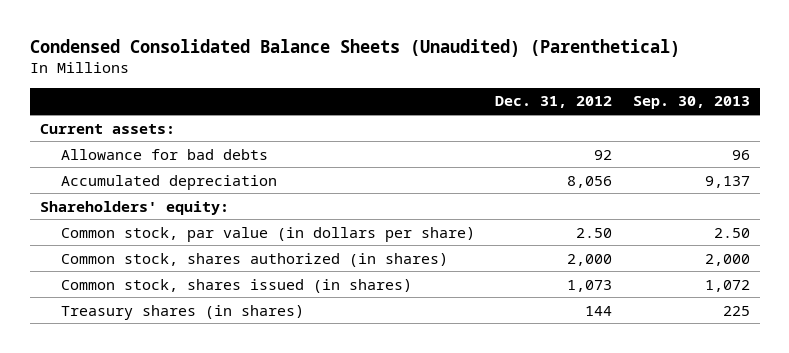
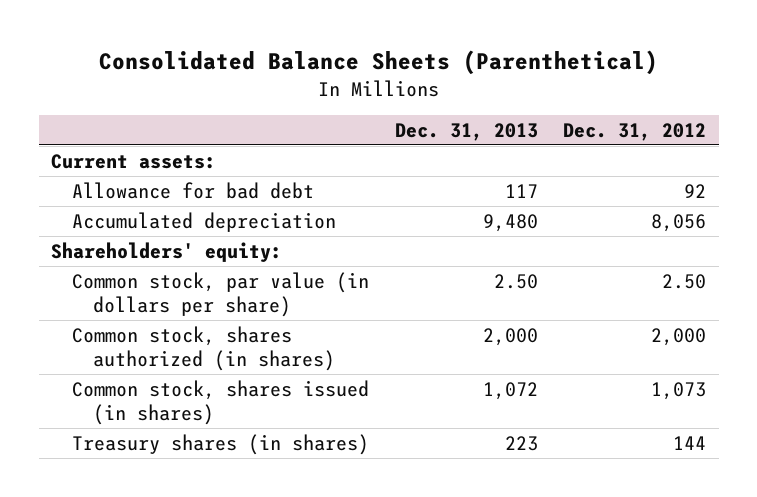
[29,38,680,57] Condensed Consolidated Balance Sheets (Unaudited) (Parenthetical) -> [98,50,658,76] Consolidated Balance Sheets (Parenthetical)
[632,96,750,110] Sep. 30, 2013 -> none
none -> [394,122,538,141] Dec. 31, 2013
[61,148,269,160] Allowance for bad debts -> [72,181,315,199] Allowance for bad debt

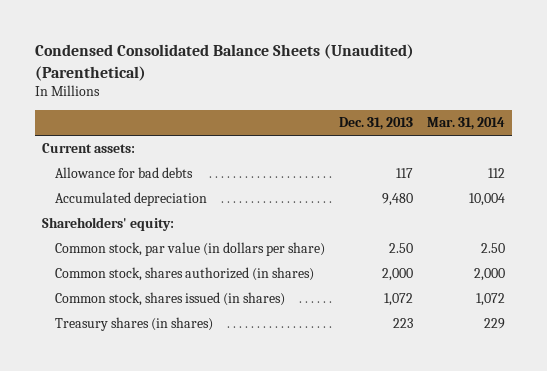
[98,50,658,76] Consolidated Balance Sheets (Parenthetical) -> [34,44,414,81] Condensed Consolidated Balance Sheets (Unaudited) (Parenthetical)
[562,122,706,141] Dec. 31, 2012 -> none
none -> [426,117,505,131] Mar. 31, 2014
[72,181,315,199] Allowance for bad debt -> [54,167,193,179] Allowance for bad debts

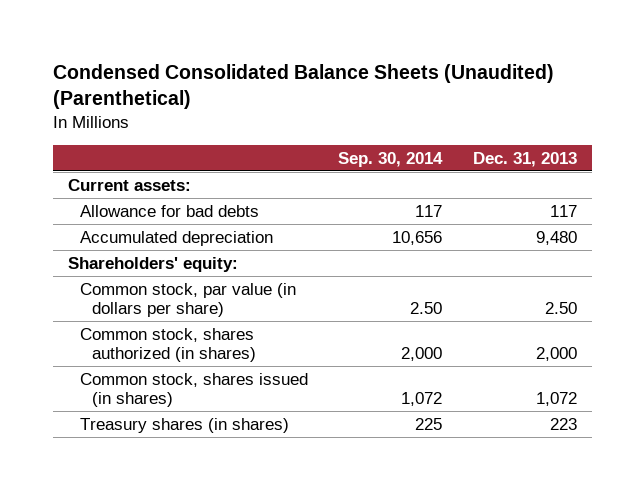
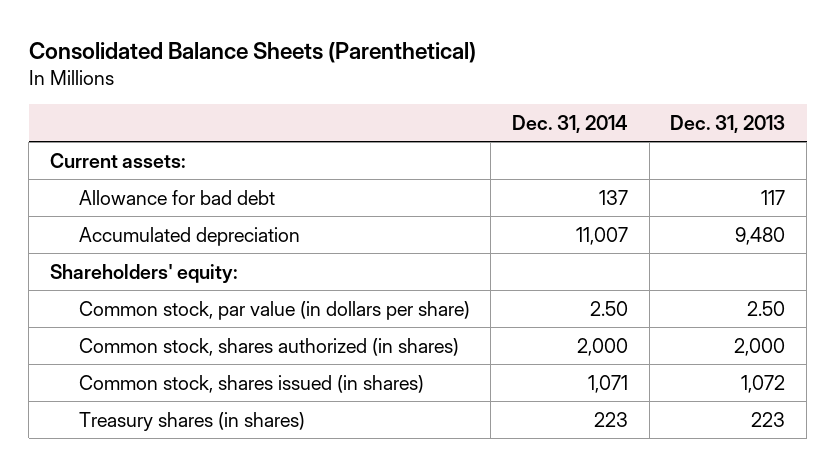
[52,63,554,110] Condensed Consolidated Balance Sheets (Unaudited) (Parenthetical) -> [28,41,476,63] Consolidated Balance Sheets (Parenthetical)
[338,151,444,167] Sep. 30, 2014 -> none
none -> [512,114,629,133] Dec. 31, 2014
[79,204,259,217] Allowance for bad debts -> [78,189,275,205] Allowance for bad debt

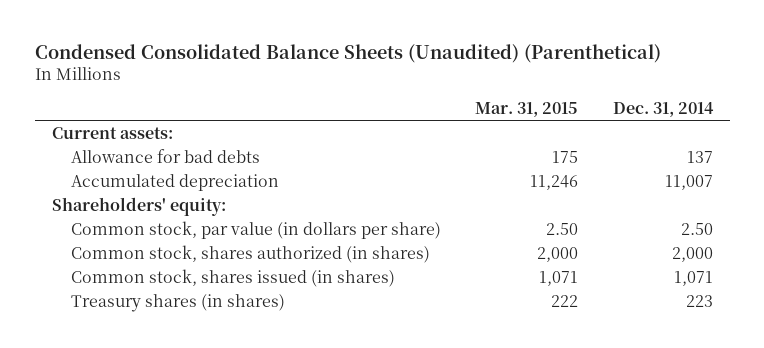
[28,41,476,63] Consolidated Balance Sheets (Parenthetical) -> [34,44,661,64] Condensed Consolidated Balance Sheets (Unaudited) (Parenthetical)
[670,114,786,133] Dec. 31, 2013 -> none
none -> [475,102,579,118] Mar. 31, 2015
[78,189,275,205] Allowance for bad debt -> [70,148,260,163] Allowance for bad debts

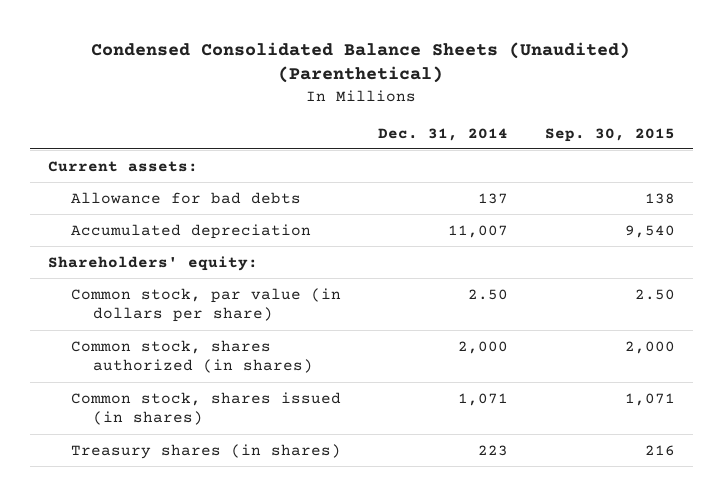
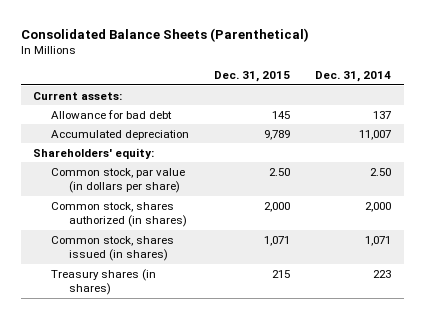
[91,41,631,84] Condensed Consolidated Balance Sheets (Unaudited) (Parenthetical) -> [20,27,309,42] Consolidated Balance Sheets (Parenthetical)
[544,127,675,142] Sep. 30, 2015 -> none
none -> [214,71,291,83] Dec. 31, 2015
[70,191,301,204] Allowance for bad debts -> [51,109,173,119] Allowance for bad debt

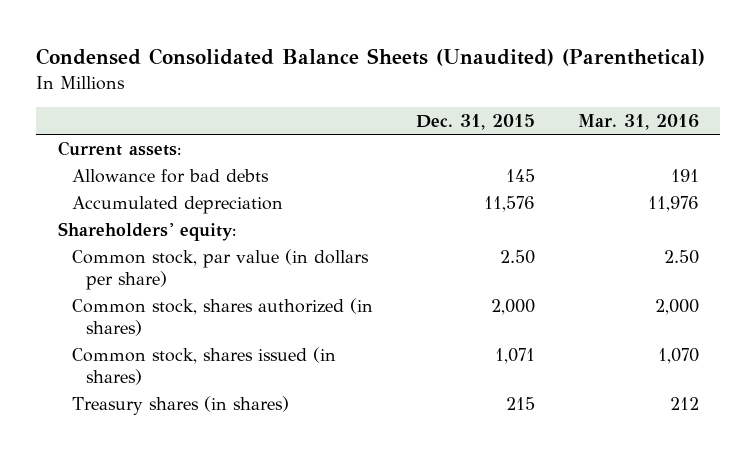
[20,27,309,42] Consolidated Balance Sheets (Parenthetical) -> [36,48,706,67] Condensed Consolidated Balance Sheets (Unaudited) (Parenthetical)
[315,71,392,83] Dec. 31, 2014 -> none
none -> [577,113,699,130] Mar. 31, 2016
[51,109,173,119] Allowance for bad debt -> [71,168,269,183] Allowance for bad debts
[264,129,291,140] 9,789 -> [483,195,535,212] 11,576

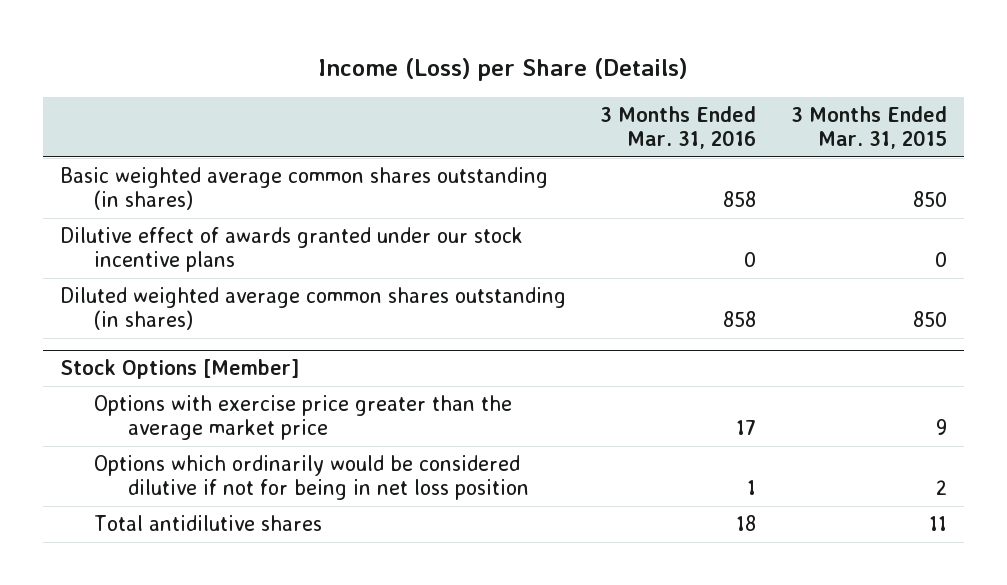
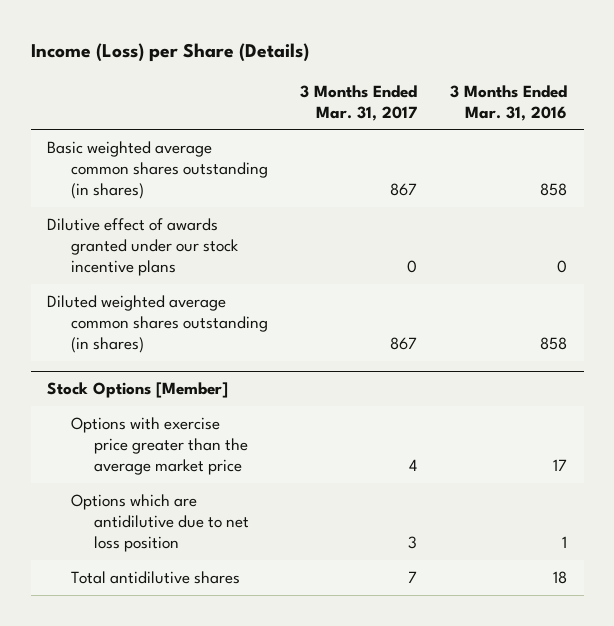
[791,105,948,150] 3 Months Ended Mar. 31, 2015 -> none
none -> [300,84,418,121] 3 Months Ended Mar. 31, 2017
[93,455,529,501] Options which ordinarily would be considered dilutive if not for being in net loss position -> [70,493,250,553] Options which are antidilutive due to net loss position

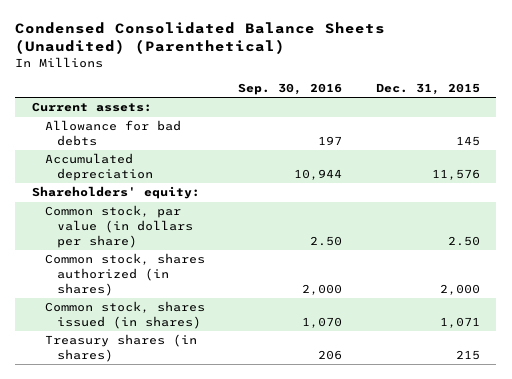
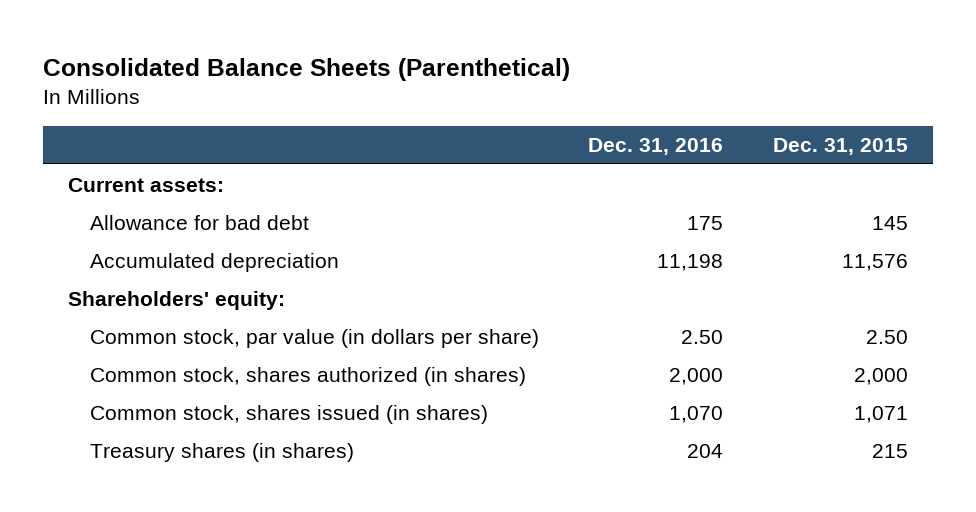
[15,22,386,55] Condensed Consolidated Balance Sheets (Unaudited) (Parenthetical) -> [42,57,570,81] Consolidated Balance Sheets (Parenthetical)
[238,83,343,96] Sep. 30, 2016 -> none
none -> [588,138,724,156] Dec. 31, 2016
[44,120,181,147] Allowance for bad debts -> [89,214,309,230] Allowance for bad debt

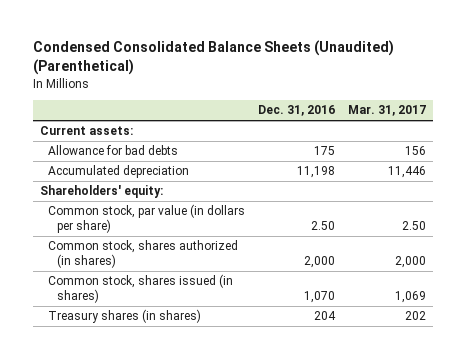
[42,57,570,81] Consolidated Balance Sheets (Parenthetical) -> [33,40,395,76] Condensed Consolidated Balance Sheets (Unaudited) (Parenthetical)
[773,138,909,156] Dec. 31, 2015 -> none
none -> [348,105,427,117] Mar. 31, 2017
[89,214,309,230] Allowance for bad debt -> [48,145,179,156] Allowance for bad debts

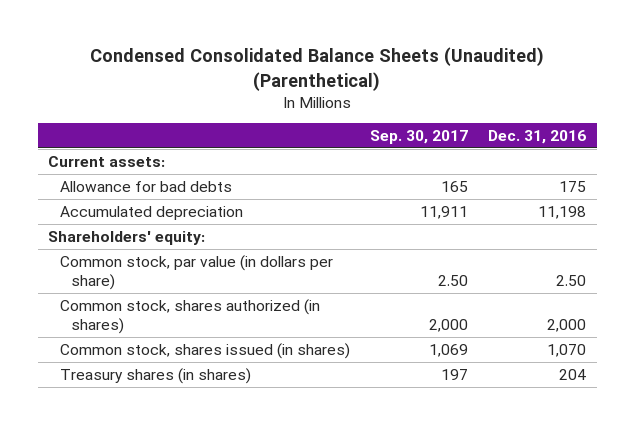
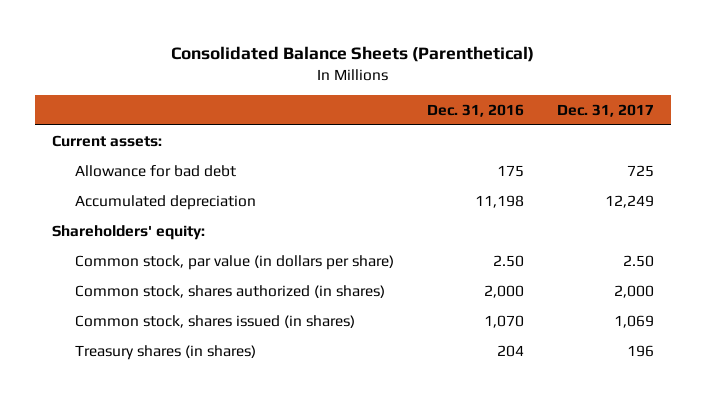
[90,47,545,91] Condensed Consolidated Balance Sheets (Unaudited) (Parenthetical) -> [170,45,534,62] Consolidated Balance Sheets (Parenthetical)
[370,130,469,145] Sep. 30, 2017 -> none
none -> [557,103,655,117] Dec. 31, 2017
[59,180,232,192] Allowance for bad debts -> [75,165,237,178] Allowance for bad debt

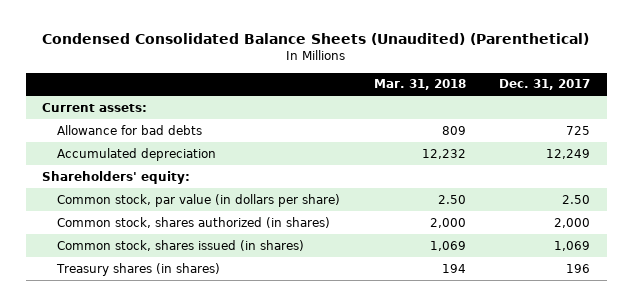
[170,45,534,62] Consolidated Balance Sheets (Parenthetical) -> [42,33,590,46] Condensed Consolidated Balance Sheets (Unaudited) (Parenthetical)
[427,103,525,117] Dec. 31, 2016 -> none
none -> [373,79,466,91] Mar. 31, 2018
[75,165,237,178] Allowance for bad debt -> [57,124,203,135] Allowance for bad debts

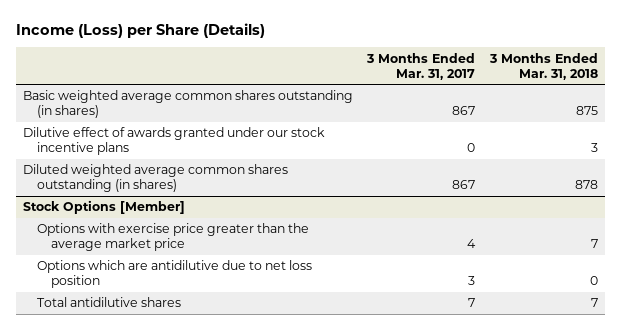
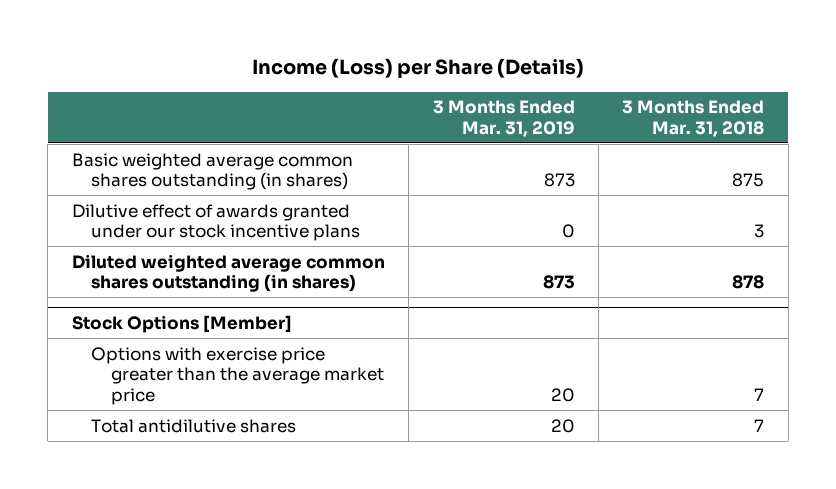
[366,52,476,80] 3 Months Ended Mar. 31, 2017 -> none
none -> [432,100,575,137] 3 Months Ended Mar. 31, 2019
[36,260,312,289] Options which are antidilutive due to net loss position -> none

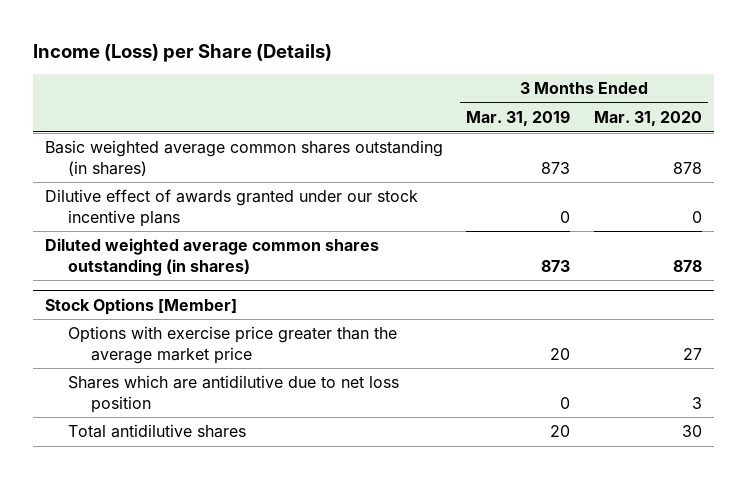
[622,100,765,137] 3 Months Ended Mar. 31, 2018 -> none
none -> [594,111,703,127] Mar. 31, 2020
none -> [67,375,399,413] Shares which are antidilutive due to net loss position

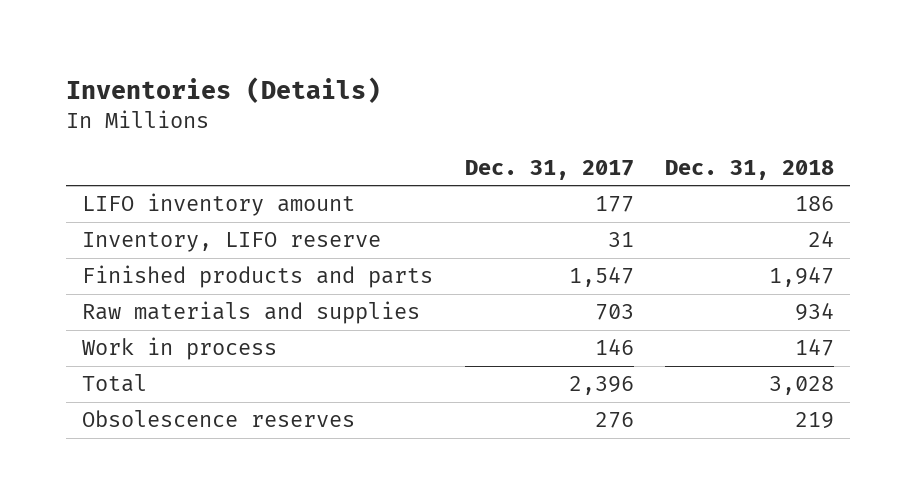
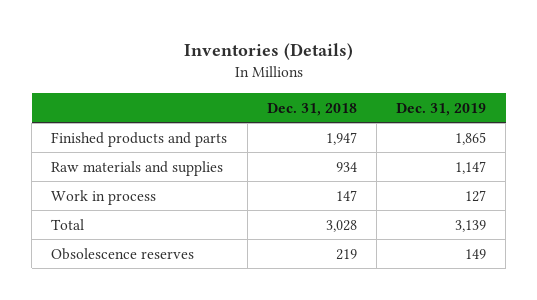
[464,159,634,180] Dec. 31, 2017 -> none
none -> [395,102,486,116] Dec. 31, 2019
[81,193,355,217] LIFO inventory amount -> none
[81,232,381,253] Inventory, LIFO reserve -> none

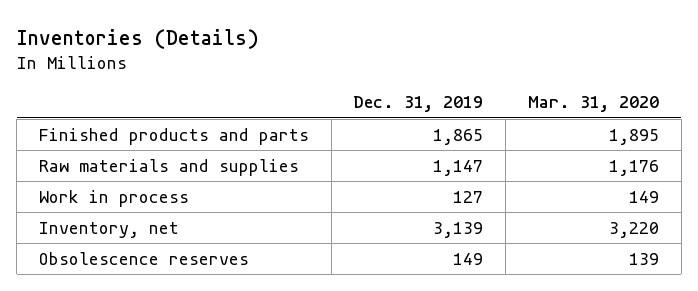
[266,102,357,116] Dec. 31, 2018 -> none
none -> [528,96,660,113] Mar. 31, 2020
[51,218,85,230] Total -> [38,221,179,238] Inventory, net

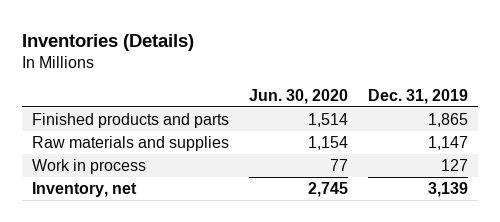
[528,96,660,113] Mar. 31, 2020 -> none
none -> [248,88,348,104] Jun. 30, 2020
[38,251,249,265] Obsolescence reserves -> none

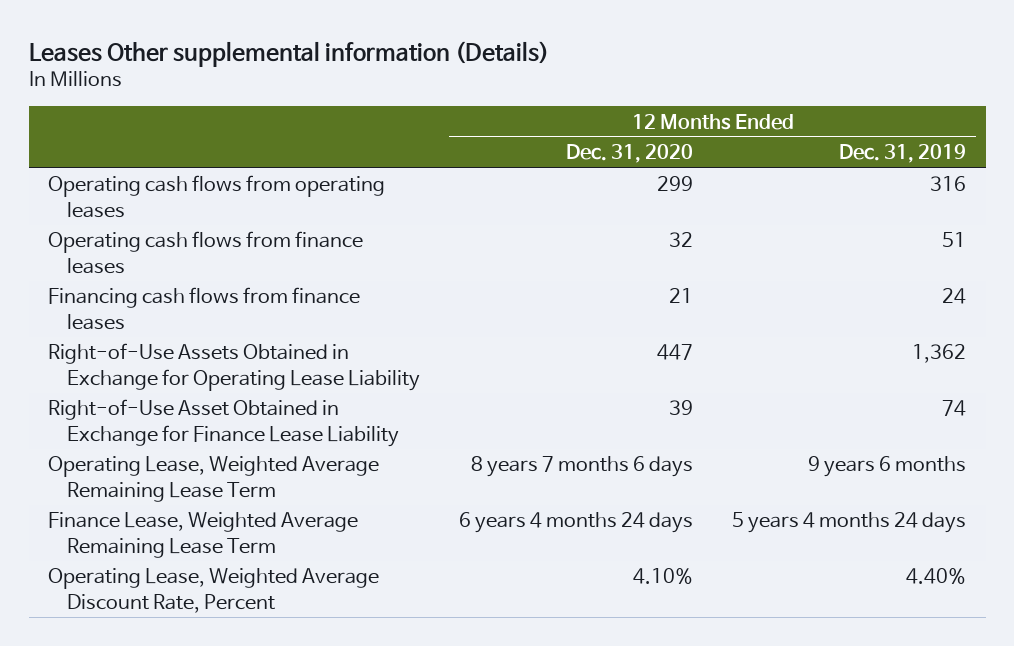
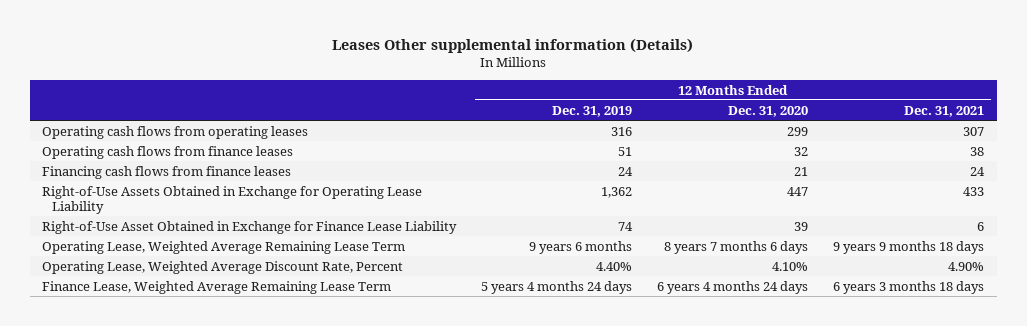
none -> [904,105,985,117] Dec. 31, 2021
[48,512,359,558] Finance Lease, Weighted Average Remaining Lease Term -> [42,280,392,294] Finance Lease, Weighted Average Remaining Lease Term

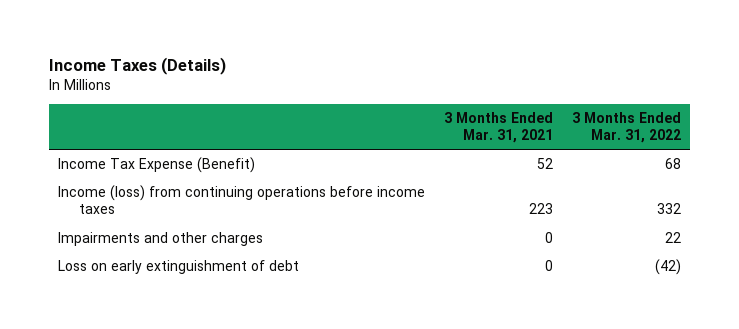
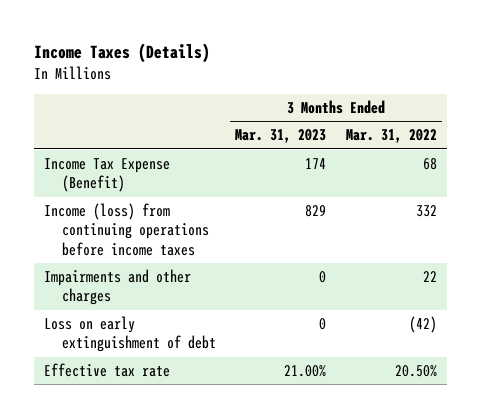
[443,112,553,144] 3 Months Ended Mar. 31, 2021 -> none
none -> [235,129,327,144] Mar. 31, 2023
none -> [43,363,170,378] Effective tax rate

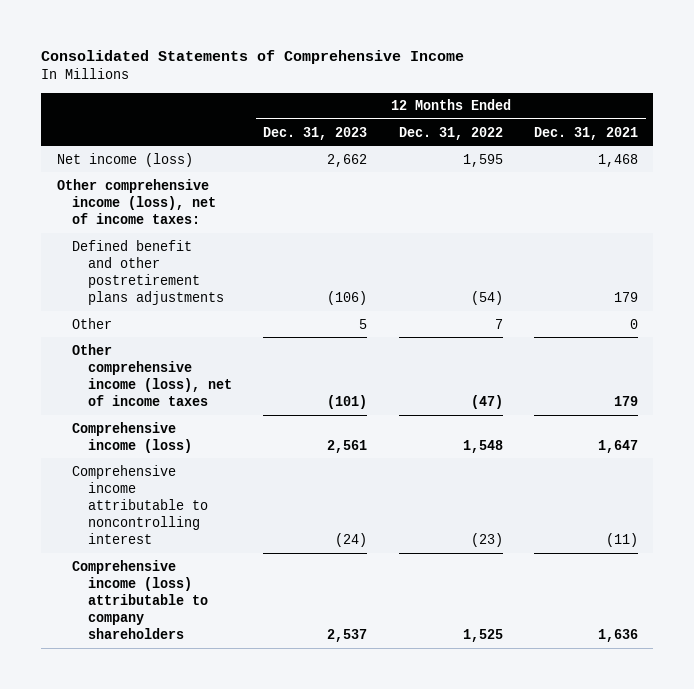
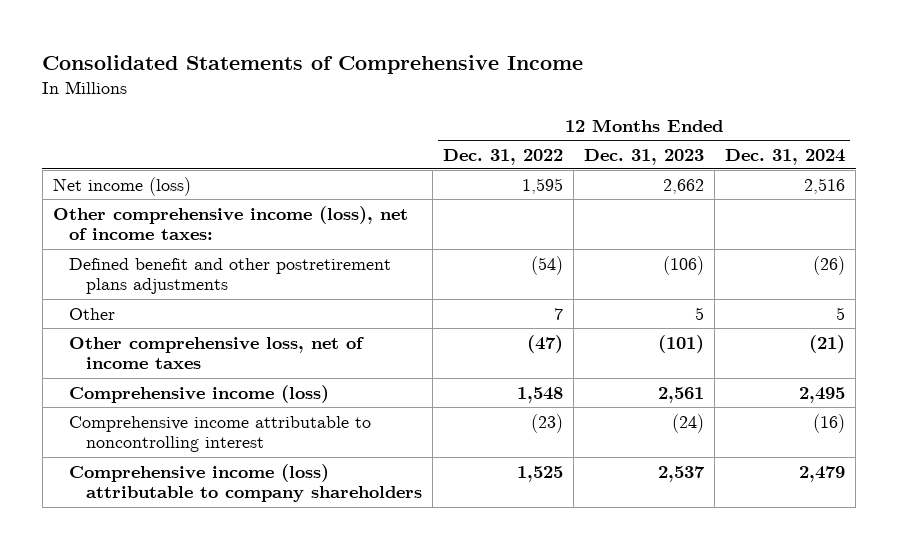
[533,126,638,140] Dec. 31, 2021 -> none
none -> [725,148,846,165] Dec. 31, 2024
[72,343,233,406] Other comprehensive income (loss), net of income taxes -> [69,336,365,370] Other comprehensive loss, net of income taxes

